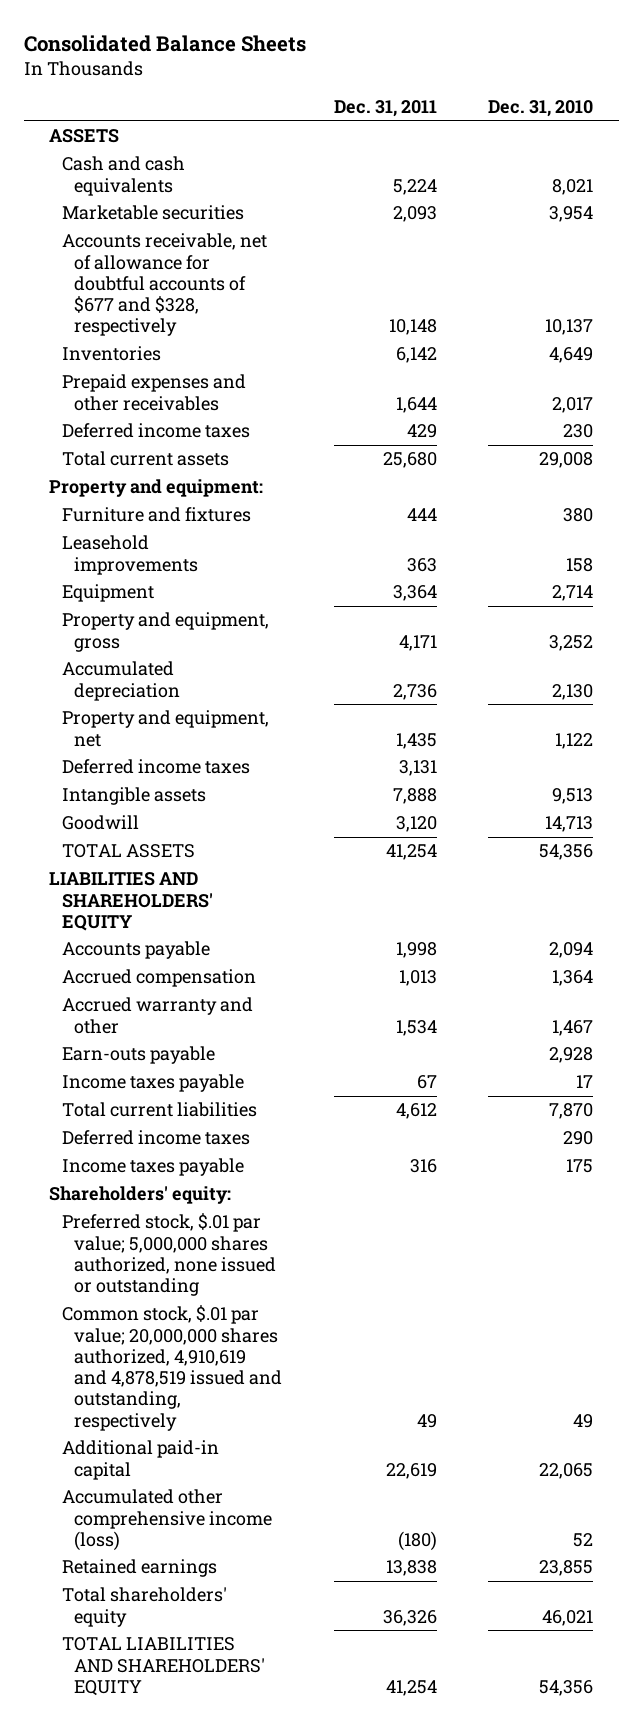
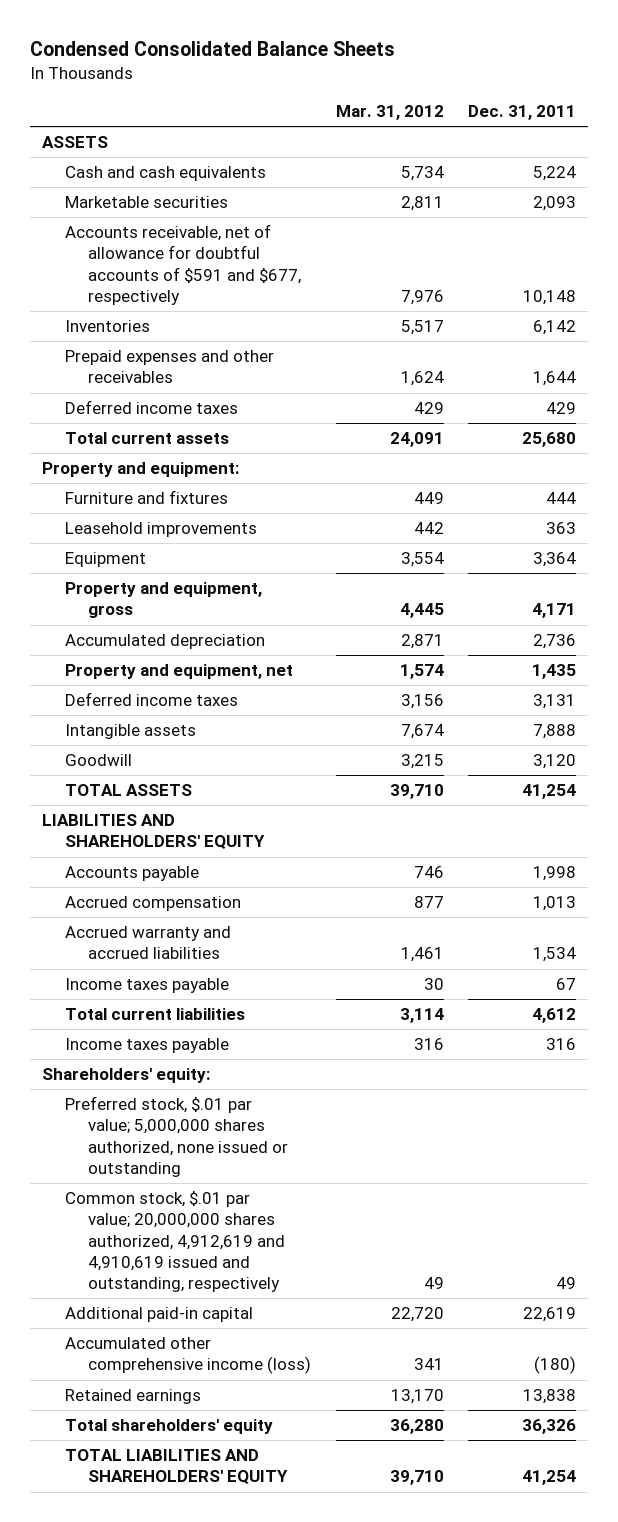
[23,35,306,53] Consolidated Balance Sheets -> [30,41,396,57] Condensed Consolidated Balance Sheets
[488,100,594,118] Dec. 31, 2010 -> none
none -> [335,104,444,120] Mar. 31, 2012
[61,233,267,337] Accounts receivable, net of allowance for doubtful accounts of $677 and $328, respectively -> [65,224,302,305] Accounts receivable, net of allowance for doubtful accounts of $591 and $677, respectively
[61,1046,215,1065] Earn-outs payable -> none
[61,997,253,1034] Accrued warranty and other -> [65,926,232,960] Accrued warranty and accrued liabilities
[61,1130,250,1146] Deferred income taxes -> none
[61,1305,283,1431] Common stock, $.01 par value; 20,000,000 shares authorized, 4,910,619 and 4,878,519 issued and outstanding, respectively -> [65,1191,286,1293] Common stock, $.01 par value; 20,000,000 shares authorized, 4,912,619 and 4,910,619 issued and outstanding, respectively

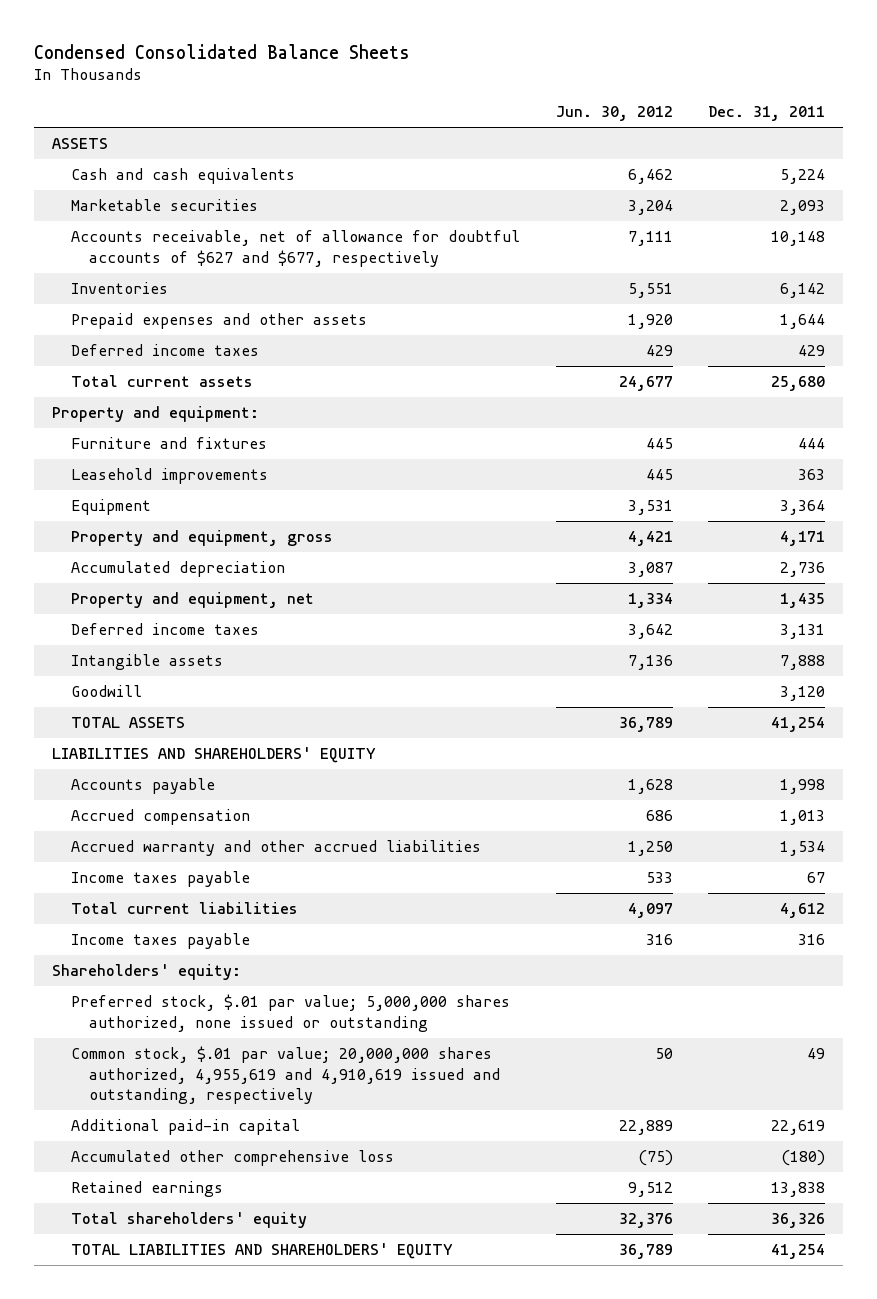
[335,104,444,120] Mar. 31, 2012 -> none
none -> [555,106,673,122] Jun. 30, 2012
[65,224,302,305] Accounts receivable, net of allowance for doubtful accounts of $591 and $677, respectively -> [70,230,520,267] Accounts receivable, net of allowance for doubtful accounts of $627 and $677, respectively
[65,350,275,384] Prepaid expenses and other receivables -> [70,313,367,330] Prepaid expenses and other assets
[65,926,232,960] Accrued warranty and accrued liabilities -> [70,840,481,857] Accrued warranty and other accrued liabilities
[65,1191,286,1293] Common stock, $.01 par value; 20,000,000 shares authorized, 4,912,619 and 4,910,619 issued and outstanding, respectively -> [70,1046,501,1105] Common stock, $.01 par value; 20,000,000 shares authorized, 4,955,619 and 4,910,619 issued and outstanding, respectively
[65,1337,312,1375] Accumulated other comprehensive income (loss) -> [70,1150,394,1167] Accumulated other comprehensive loss

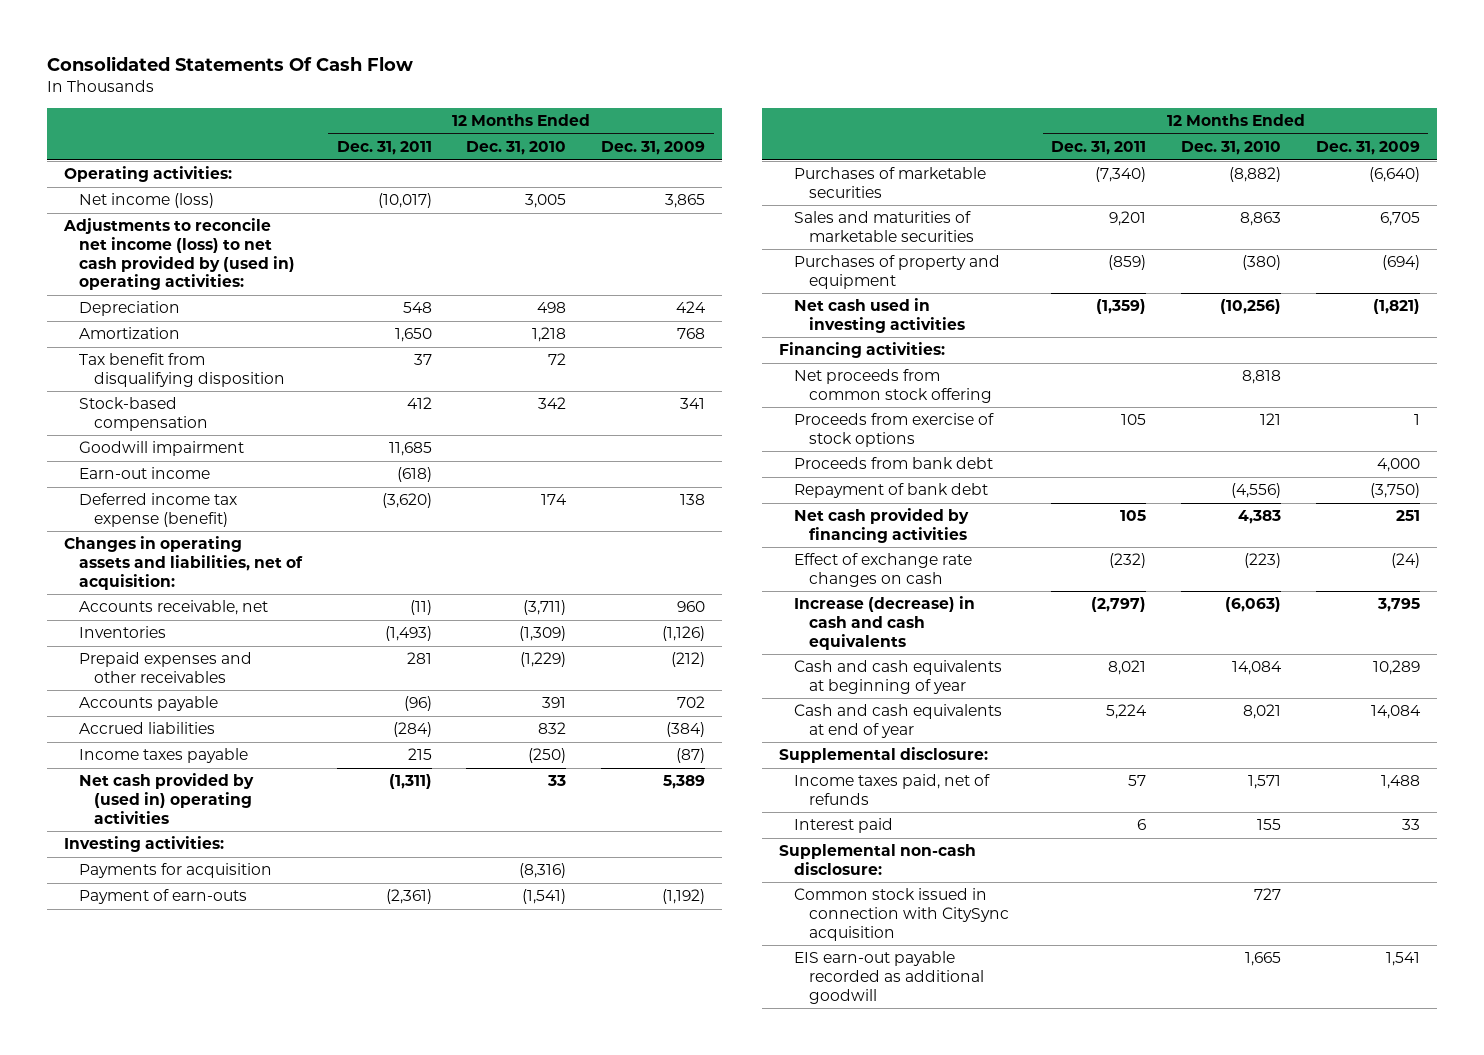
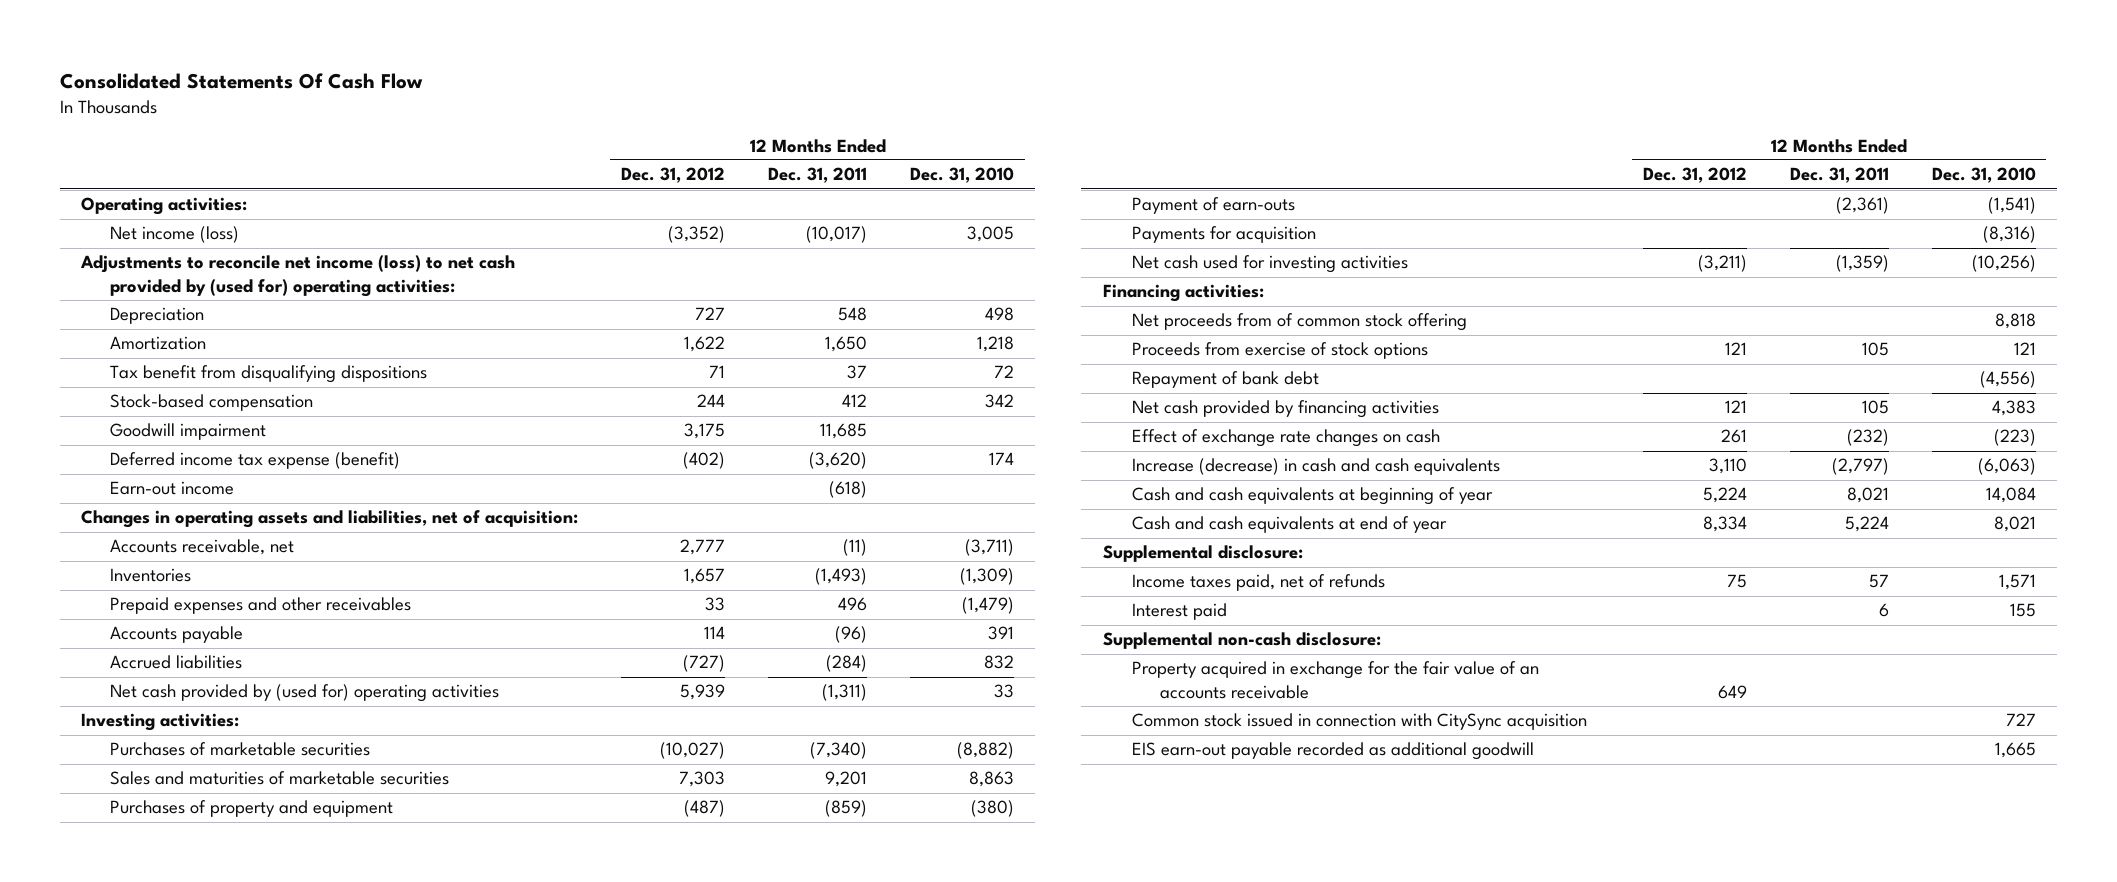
[601,141,706,156] Dec. 31, 2009 -> none
none -> [621,167,726,184] Dec. 31, 2012
[63,218,296,291] Adjustments to reconcile net income (loss) to net cash provided by (used in) operating activities: -> [80,255,516,297] Adjustments to reconcile net income (loss) to net cash provided by (used for) operating activities:
[79,353,285,388] Tax benefit from disqualifying disposition -> [110,365,428,384] Tax benefit from disqualifying dispositions
[79,467,211,480] Earn-out income -> [110,481,235,496] Earn-out income
[406,652,432,665] 281 -> [838,597,868,612] 496
[520,652,567,668] (1,229) -> [962,597,1015,615] (1,479)
[79,748,249,764] Income taxes payable -> none
[79,773,255,824] Net cash provided by (used in) operating activities -> [110,684,500,703] Net cash provided by (used for) operating activities
[79,889,248,905] Payment of earn-outs -> [1131,197,1295,215] Payment of earn-outs
[79,863,273,879] Payments for acquisition -> [1131,226,1316,244] Payments for acquisition
[793,298,965,334] Net cash used in investing activities -> [1131,255,1408,274] Net cash used for investing activities
[793,369,992,404] Net proceeds from common stock offering -> [1131,313,1467,332] Net proceeds from of common stock offering
[793,457,993,470] Proceeds from bank debt -> none
none -> [1131,661,1539,699] Property acquired in exchange for the fair value of an accounts receivable

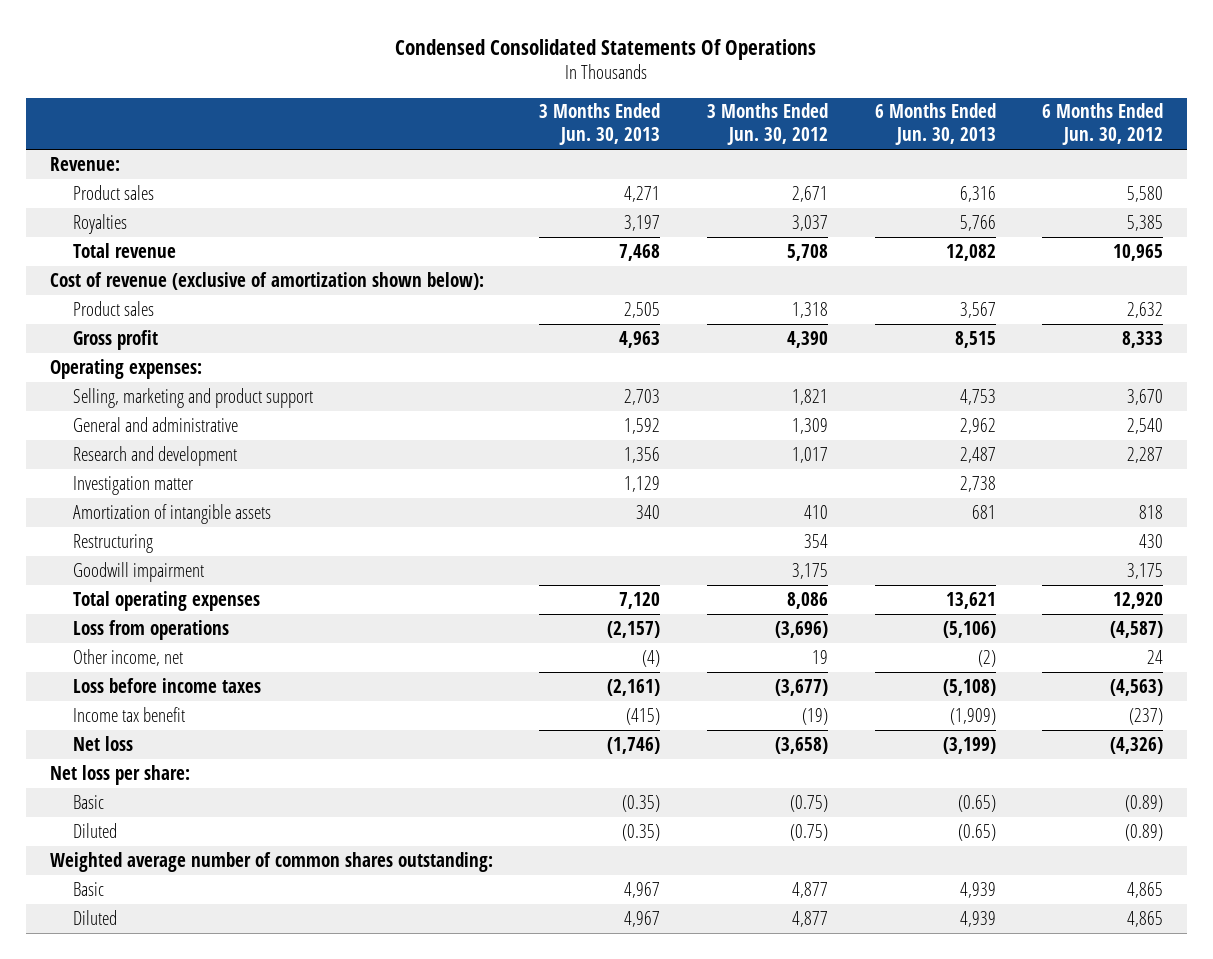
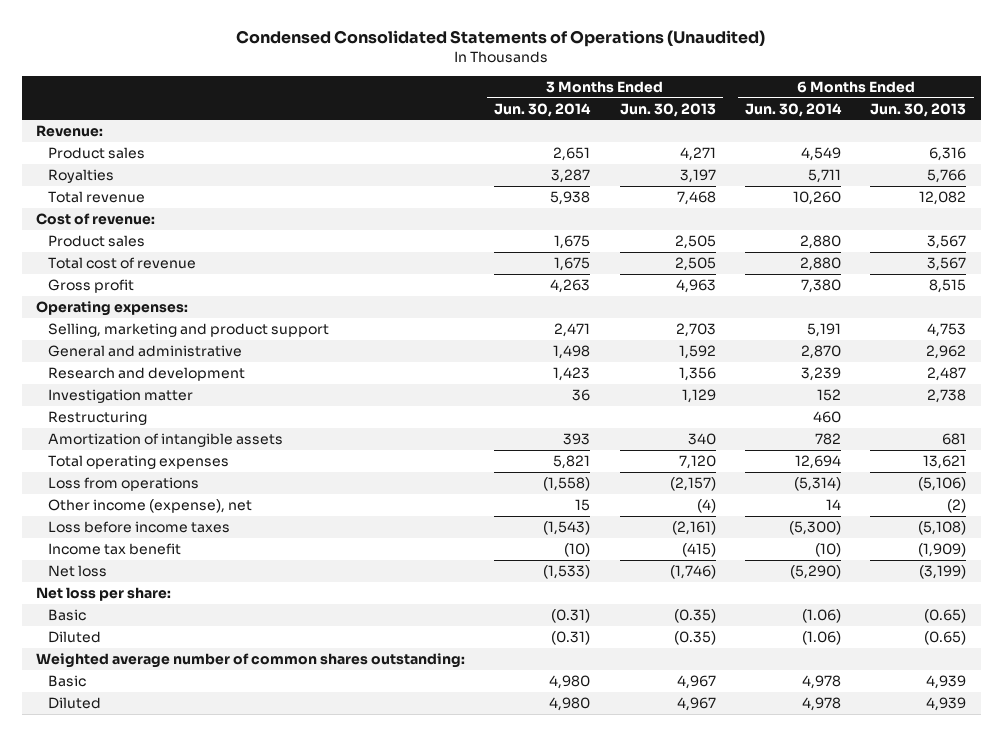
[395,38,817,60] Condensed Consolidated Statements Of Operations -> [236,30,766,48] Condensed Consolidated Statements of Operations (Unaudited)
[706,103,828,146] 3 Months Ended Jun. 30, 2012 -> none
[1042,103,1164,146] 6 Months Ended Jun. 30, 2012 -> none
none -> [494,102,592,117] Jun. 30, 2014
none -> [745,102,843,117] Jun. 30, 2014
[49,271,484,290] Cost of revenue (exclusive of amortization shown below): -> [36,212,156,225] Cost of revenue:
none -> [47,256,196,269] Total cost of revenue
[72,561,204,582] Goodwill impairment -> none
[72,503,271,524] Amortization of intangible assets -> [47,432,283,447] Amortization of intangible assets
[72,648,183,666] Other income, net -> [47,498,252,513] Other income (expense), net

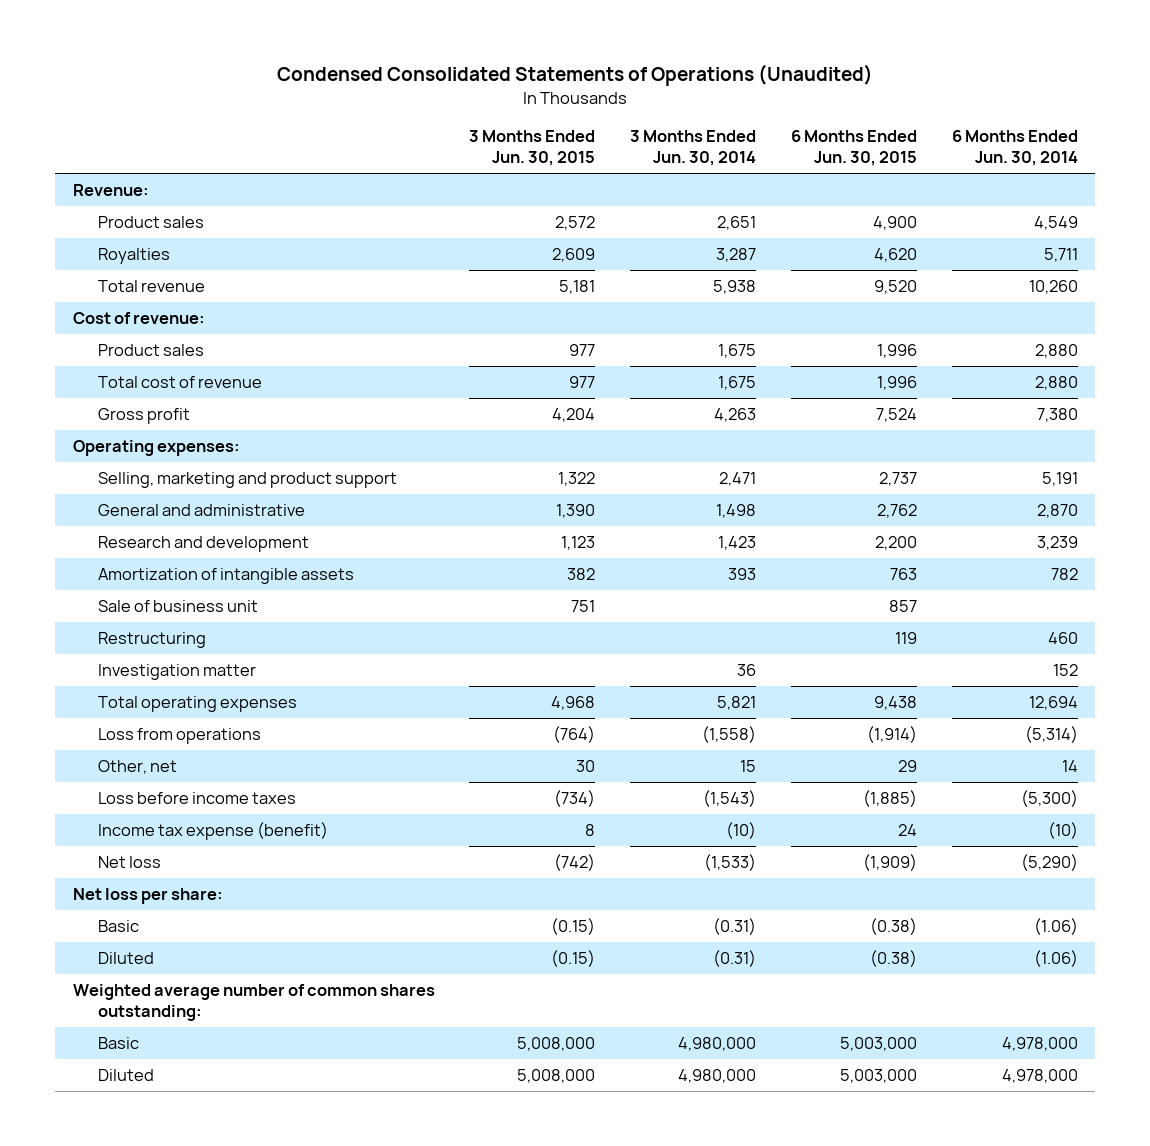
[619,102,716,117] Jun. 30, 2013 -> none
[870,102,967,117] Jun. 30, 2013 -> none
none -> [469,130,596,167] 3 Months Ended Jun. 30, 2015
none -> [790,130,917,167] 6 Months Ended Jun. 30, 2015
none -> [97,600,258,613] Sale of business unit
[47,410,147,425] Restructuring -> [97,632,206,649] Restructuring
[47,388,193,403] Investigation matter -> [97,664,256,681] Investigation matter
[47,498,252,513] Other income (expense), net -> [97,760,177,775] Other, net
[47,542,181,555] Income tax benefit -> [97,822,328,841] Income tax expense (benefit)
[549,674,591,689] 4,980 -> [678,1037,757,1052] 4,980,000
[802,674,842,689] 4,978 -> [1001,1037,1078,1052] 4,978,000
[549,696,591,711] 4,980 -> [678,1069,757,1084] 4,980,000
[802,696,842,711] 4,978 -> [1001,1069,1078,1084] 4,978,000

